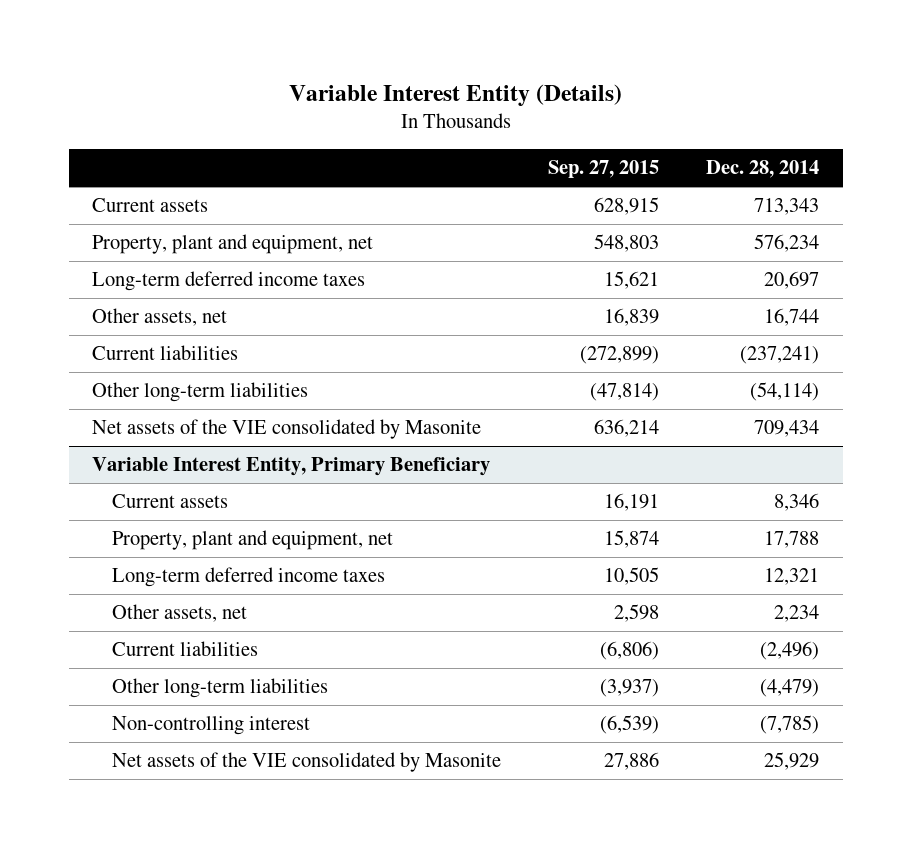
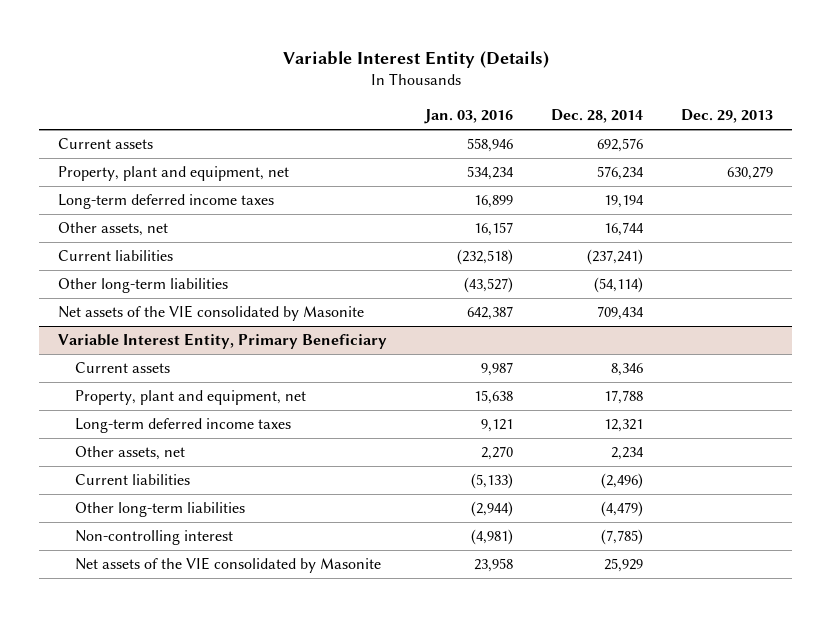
[548,160,660,179] Sep. 27, 2015 -> none
none -> [424,109,514,125] Jan. 03, 2016
none -> [680,109,773,124] Dec. 29, 2013
[754,198,820,216] 713,343 -> [596,138,643,153] 692,576
[764,271,820,290] 20,697 -> [603,195,644,209] 19,194

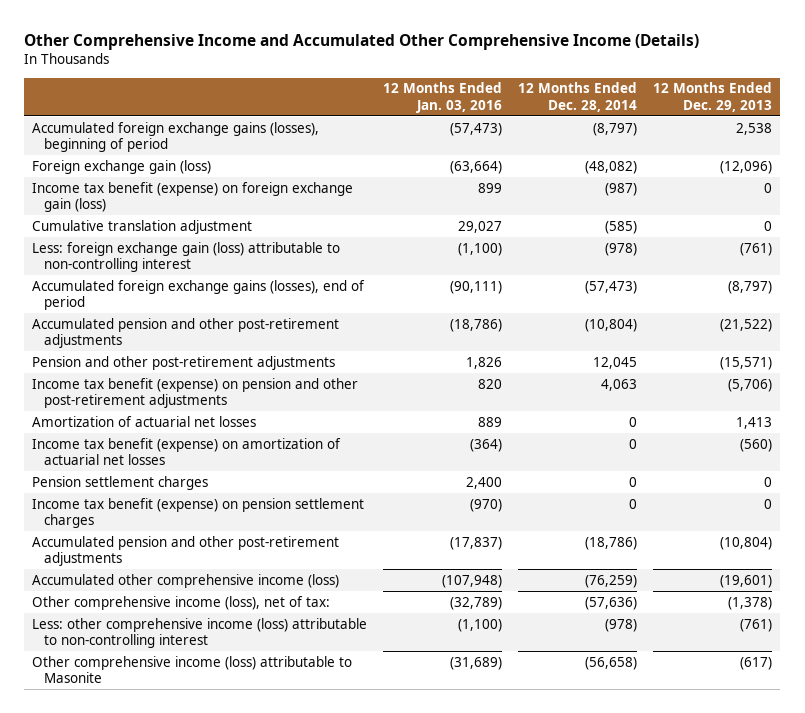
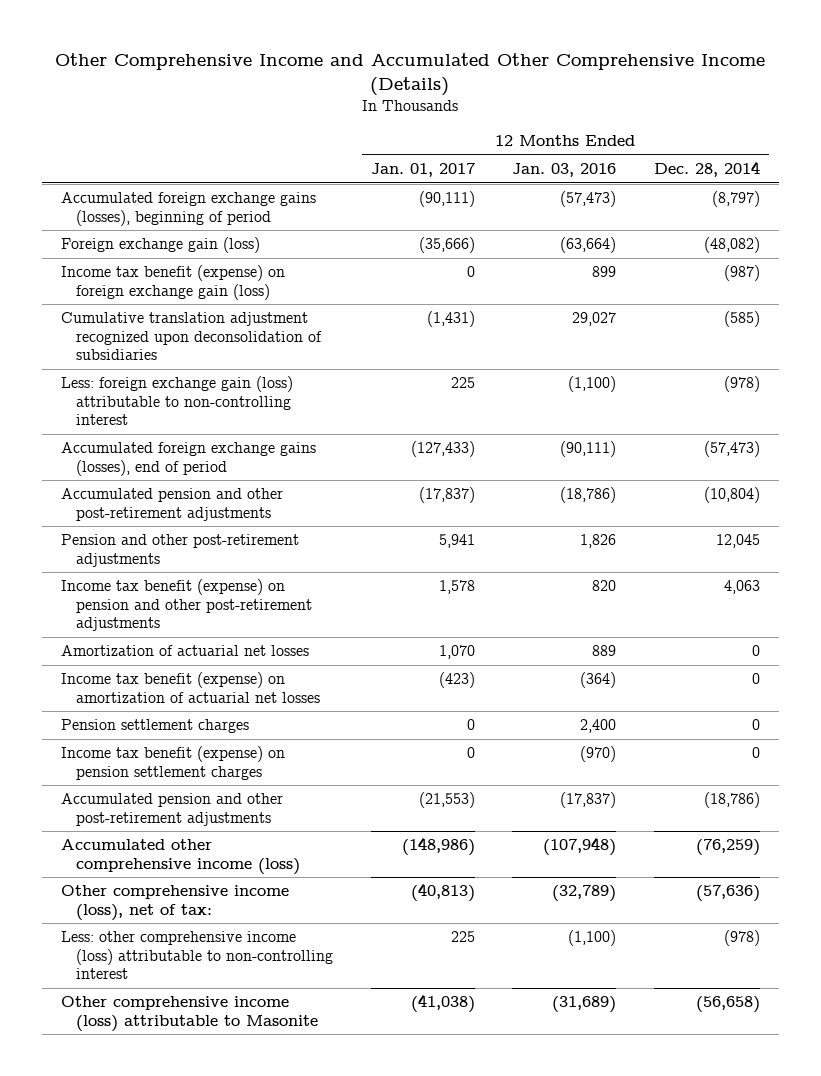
[653,82,773,112] 12 Months Ended Dec. 29, 2013 -> none
none -> [370,163,475,178] Jan. 01, 2017
[32,219,253,234] Cumulative translation adjustment -> [60,312,323,361] Cumulative translation adjustment recognized upon deconsolidation of subsidiaries

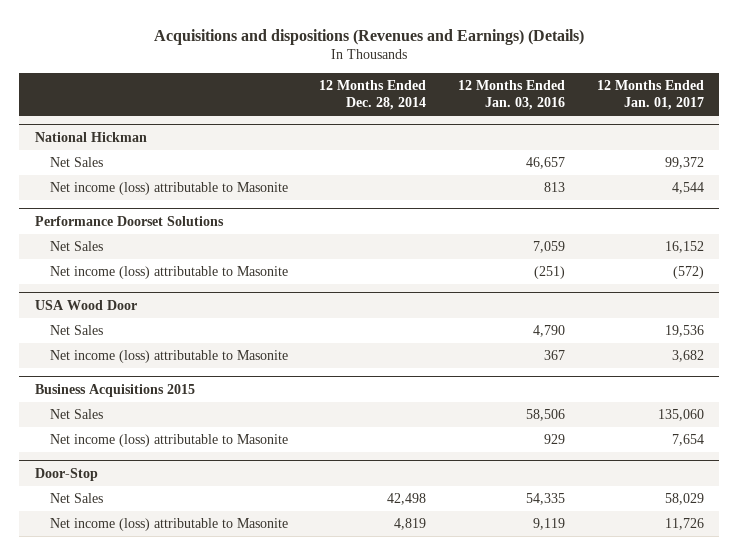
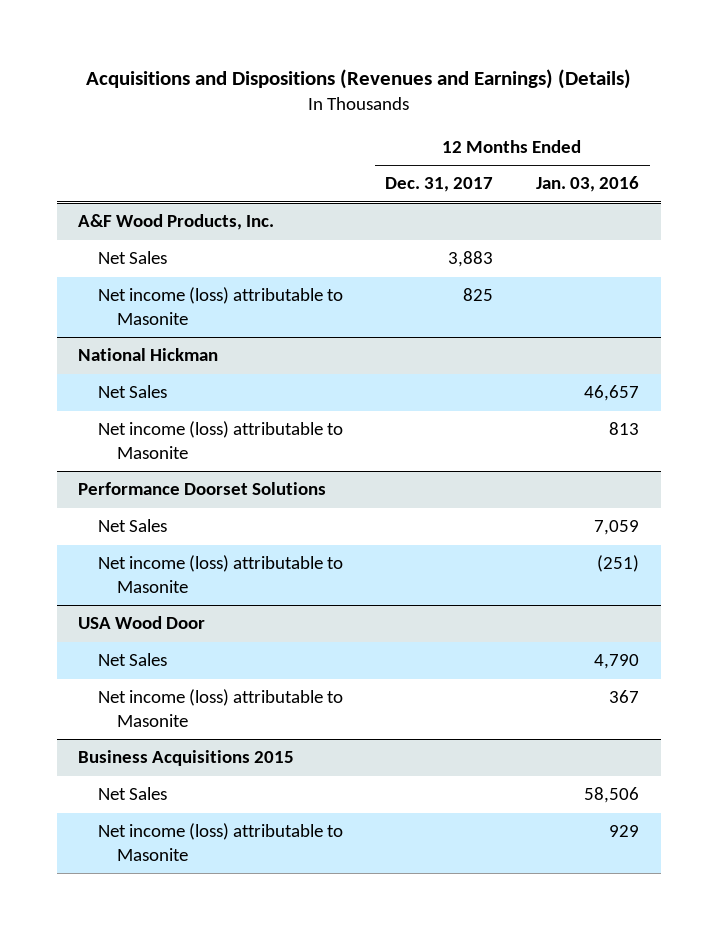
[154,28,585,45] Acquisitions and dispositions (Revenues and Earnings) (Details) -> [85,69,631,90] Acquisitions and Dispositions (Revenues and Earnings) (Details)
[319,80,427,111] 12 Months Ended Dec. 28, 2014 -> none
[596,80,704,111] 12 Months Ended Jan. 01, 2017 -> none
none -> [385,177,494,193] Dec. 31, 2017
none -> [78,214,275,231] A&F Wood Products, Inc.
none -> [97,251,167,265] Net Sales
none -> [97,287,343,325] Net income (loss) attributable to Masonite
[34,467,98,481] Door-Stop -> none
[49,493,103,504] Net Sales -> none
[49,518,288,532] Net income (loss) attributable to Masonite -> none

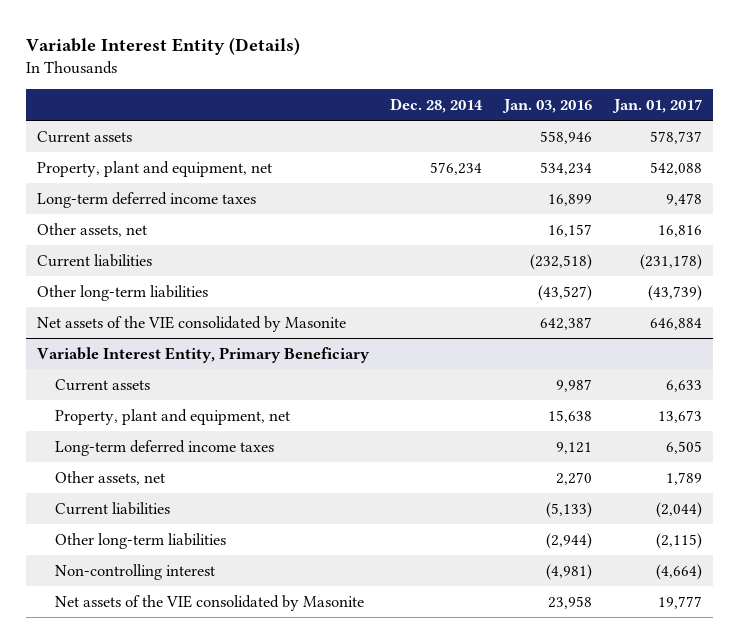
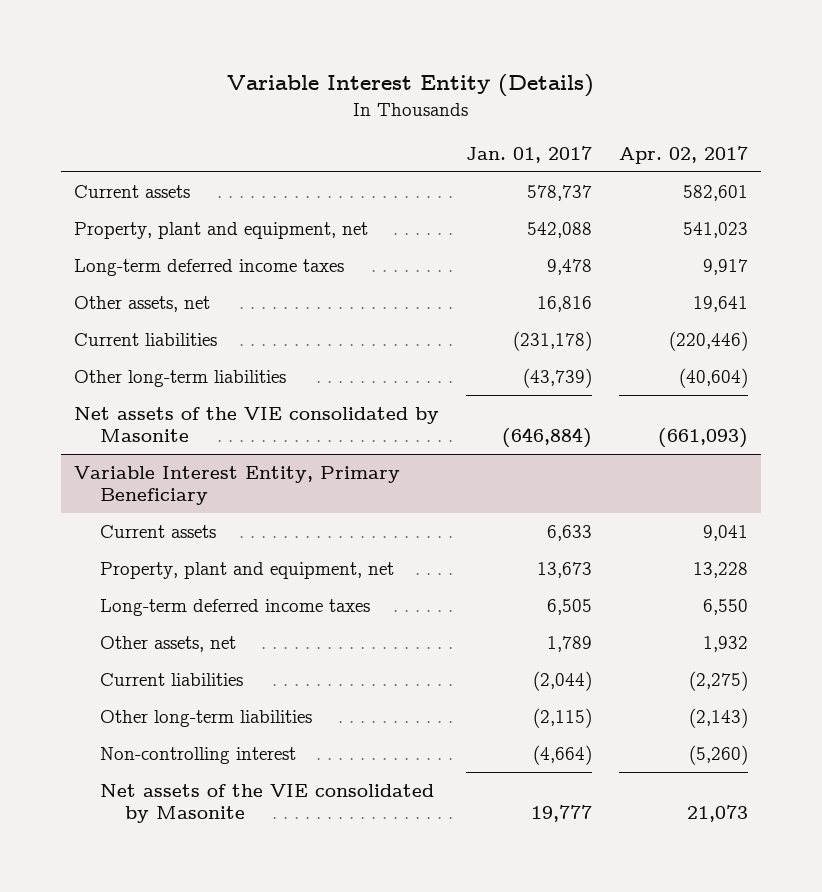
[390,97,484,113] Dec. 28, 2014 -> none
[502,98,593,113] Jan. 03, 2016 -> none
none -> [618,146,748,165] Apr. 02, 2017
[649,317,702,330] 646,884 -> [501,427,592,449] (646,884)

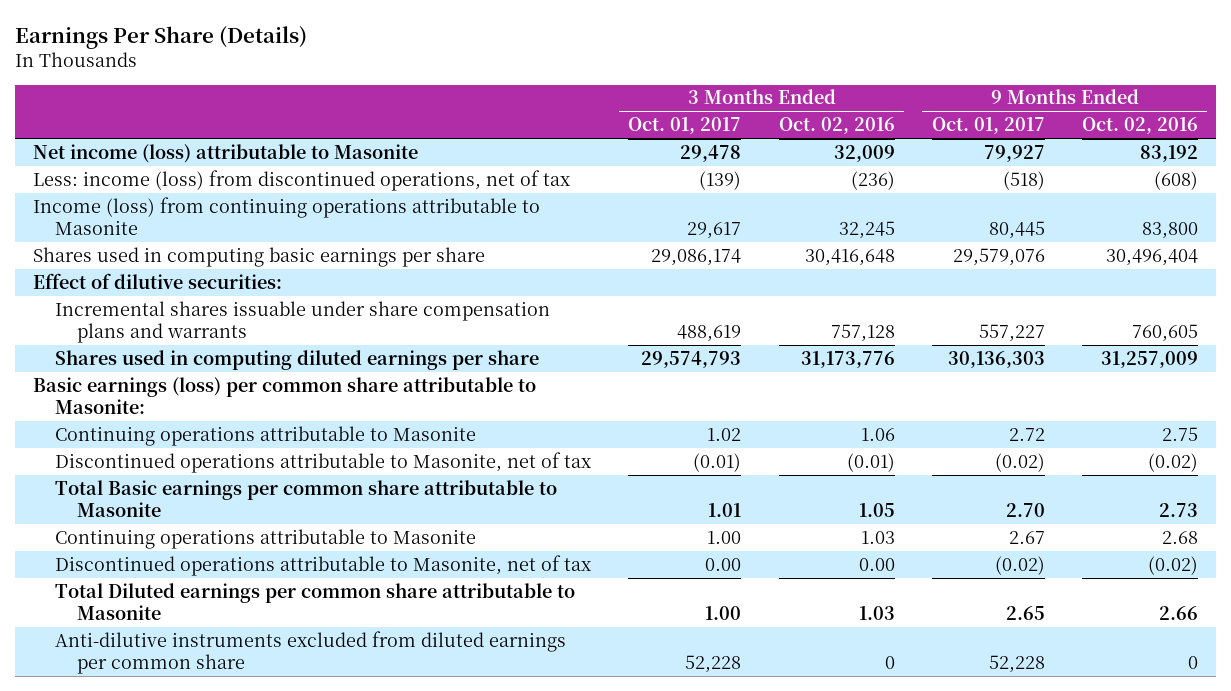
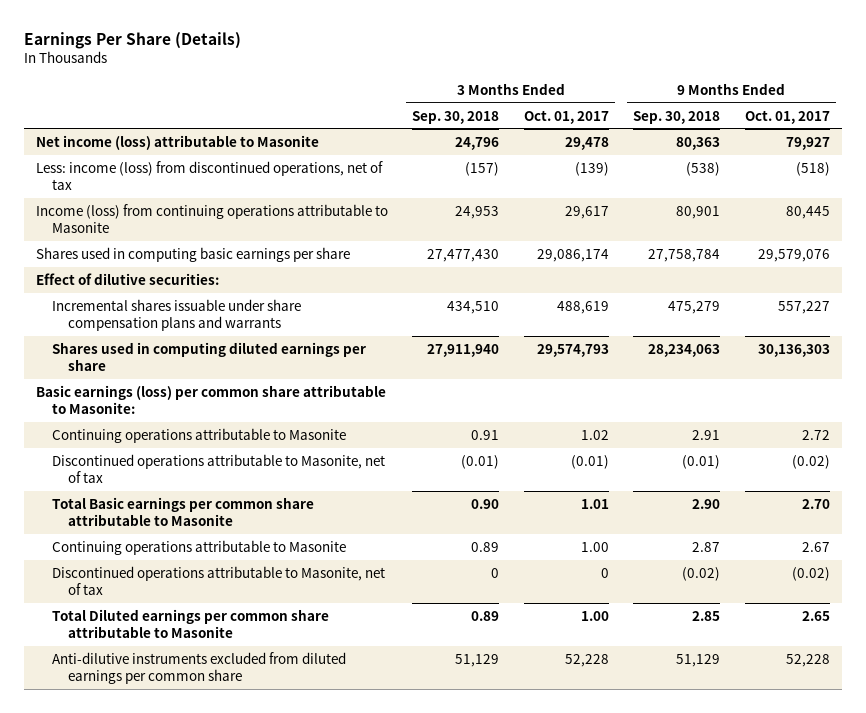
[778,117,895,135] Oct. 02, 2016 -> none
[1081,117,1198,135] Oct. 02, 2016 -> none
none -> [412,110,500,124] Sep. 30, 2018
none -> [633,110,721,124] Sep. 30, 2018
[705,557,742,571] 0.00 -> [600,567,609,578] 0

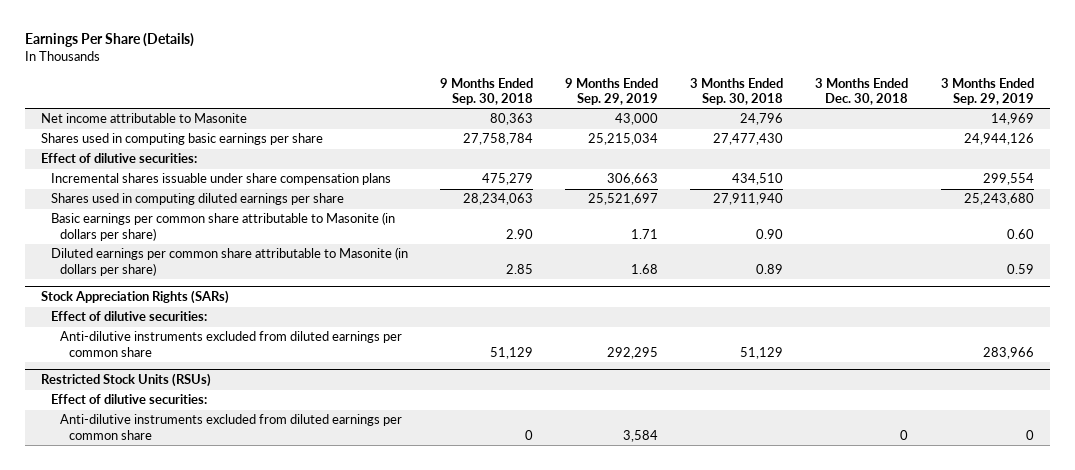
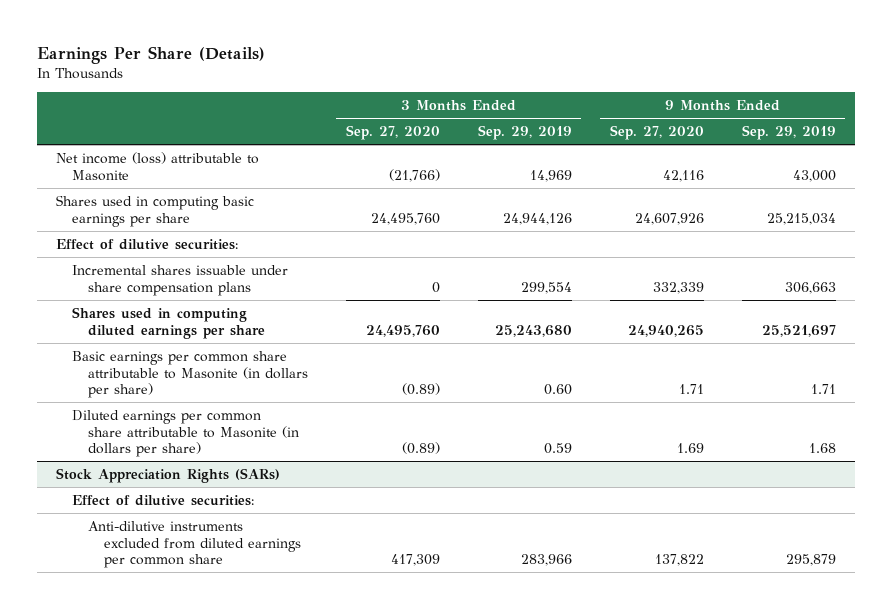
[439,77,533,105] 9 Months Ended Sep. 30, 2018 -> none
[690,77,784,105] 3 Months Ended Sep. 30, 2018 -> none
[815,77,909,105] 3 Months Ended Dec. 30, 2018 -> none
none -> [345,125,440,141] Sep. 27, 2020
none -> [609,125,704,141] Sep. 27, 2020
[41,113,248,124] Net income attributable to Masonite -> [56,151,260,181] Net income (loss) attributable to Masonite
[41,372,212,387] Restricted Stock Units (RSUs) -> none
[50,394,207,405] Effect of dilutive securities: -> none
[59,414,402,440] Anti-dilutive instruments excluded from diluted earnings per common share -> none
[606,346,658,359] 292,295 -> [785,554,836,567] 295,879

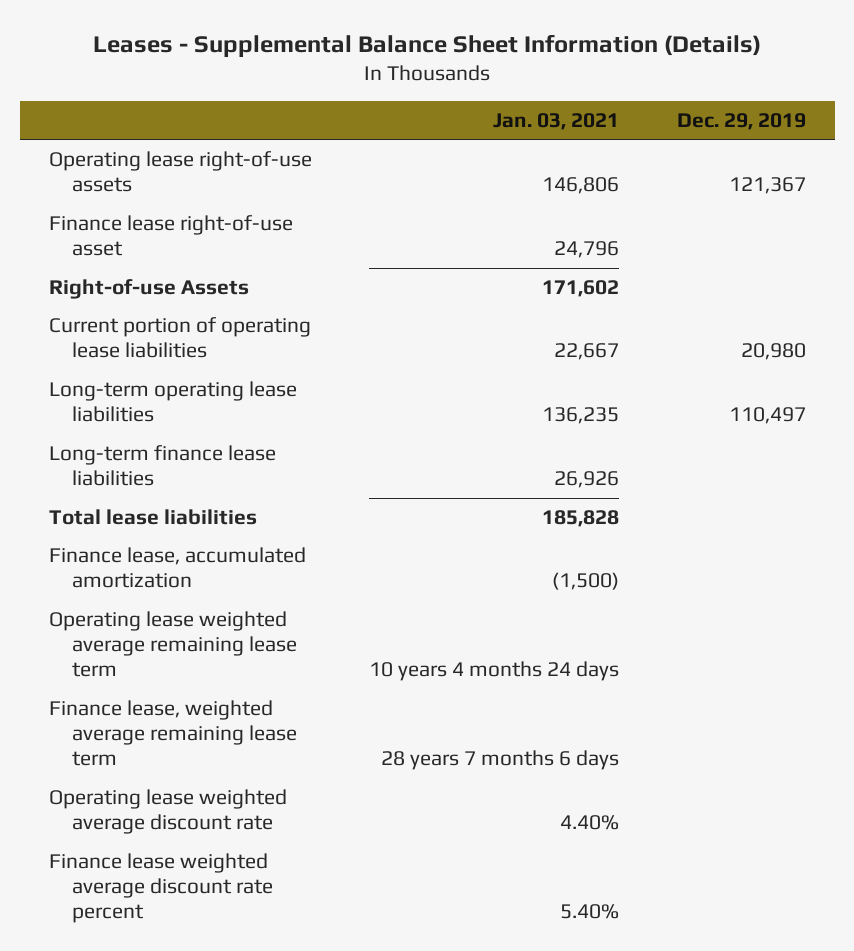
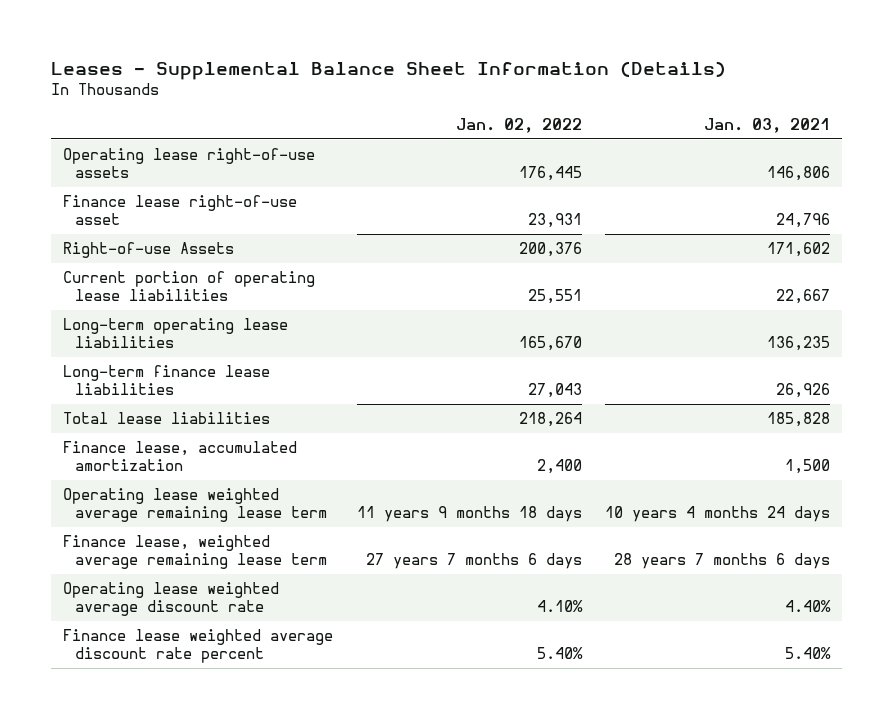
[676,112,806,130] Dec. 29, 2019 -> none
none -> [455,118,582,134] Jan. 02, 2022
[552,572,620,591] (1,500) -> [785,459,831,475] 1,500

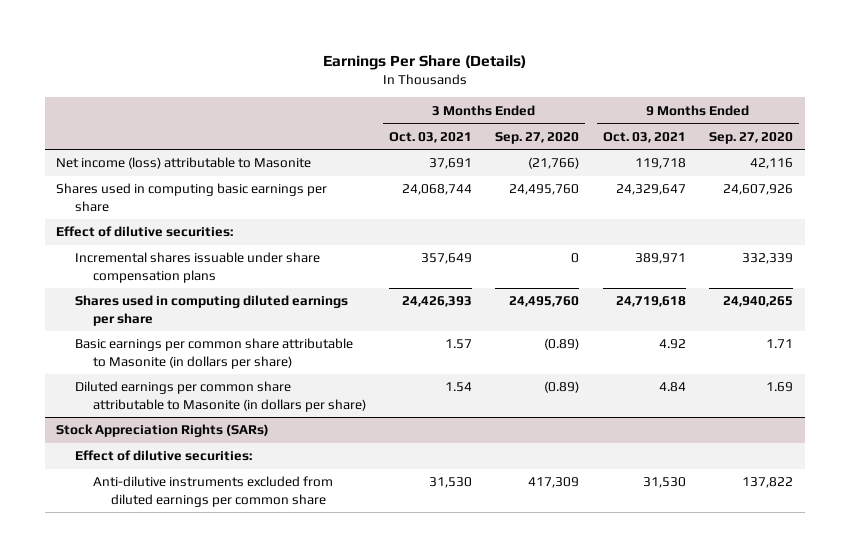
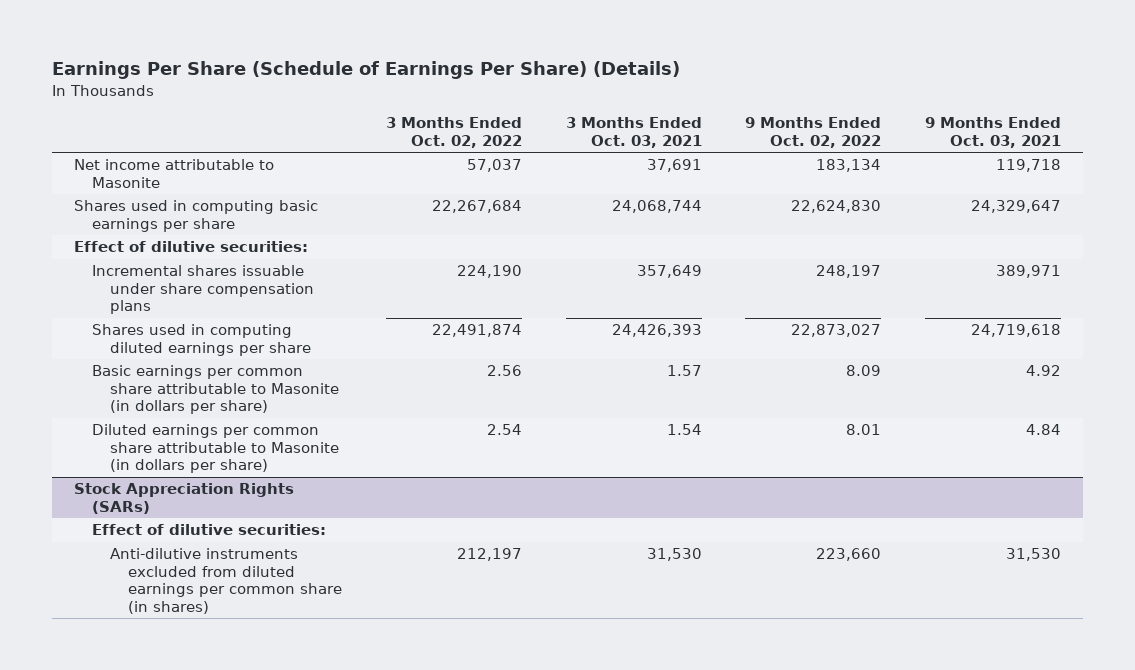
[322,54,526,70] Earnings Per Share (Details) -> [51,61,680,80] Earnings Per Share (Schedule of Earnings Per Share) (Details)
[495,131,580,144] Sep. 27, 2020 -> none
[709,131,794,144] Sep. 27, 2020 -> none
none -> [385,117,522,148] 3 Months Ended Oct. 02, 2022
none -> [745,117,882,148] 9 Months Ended Oct. 02, 2022
[56,157,312,170] Net income (loss) attributable to Masonite -> [73,159,274,188] Net income attributable to Masonite
[92,476,333,507] Anti-dilutive instruments excluded from diluted earnings per common share -> [109,548,342,614] Anti-dilutive instruments excluded from diluted earnings per common share (in shares)

